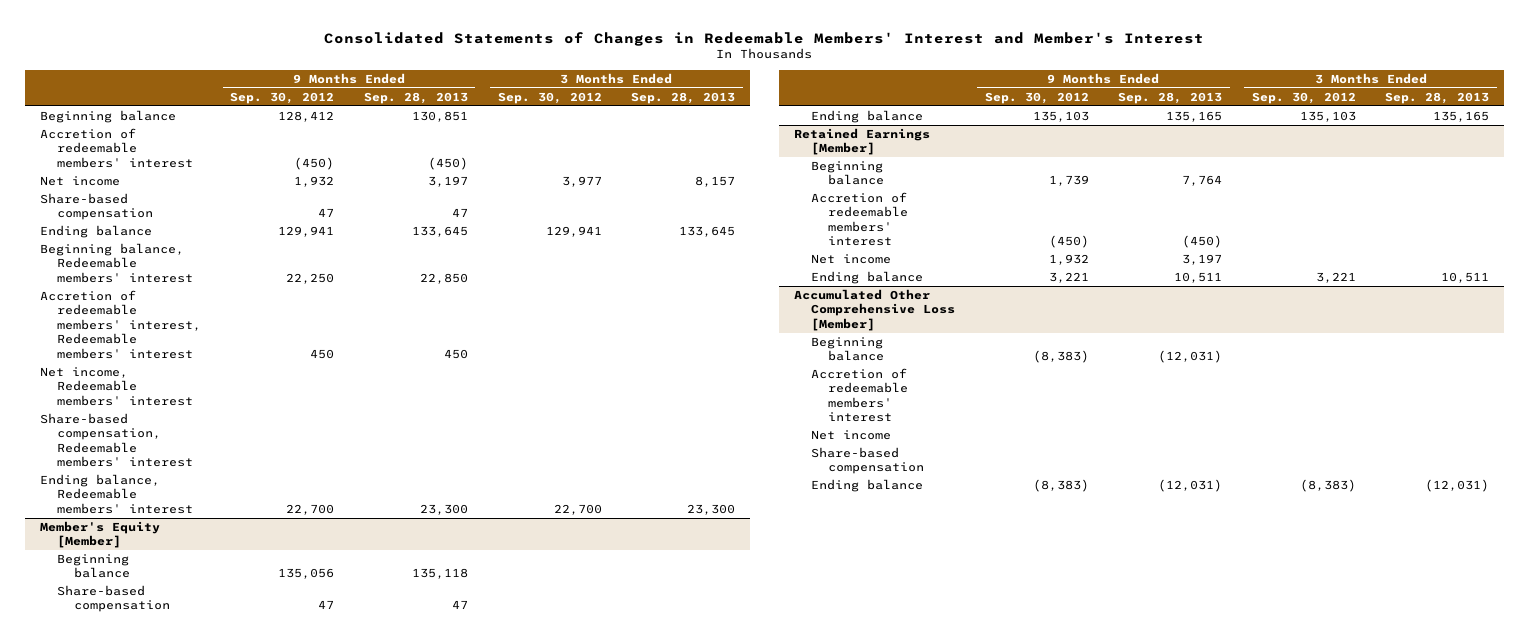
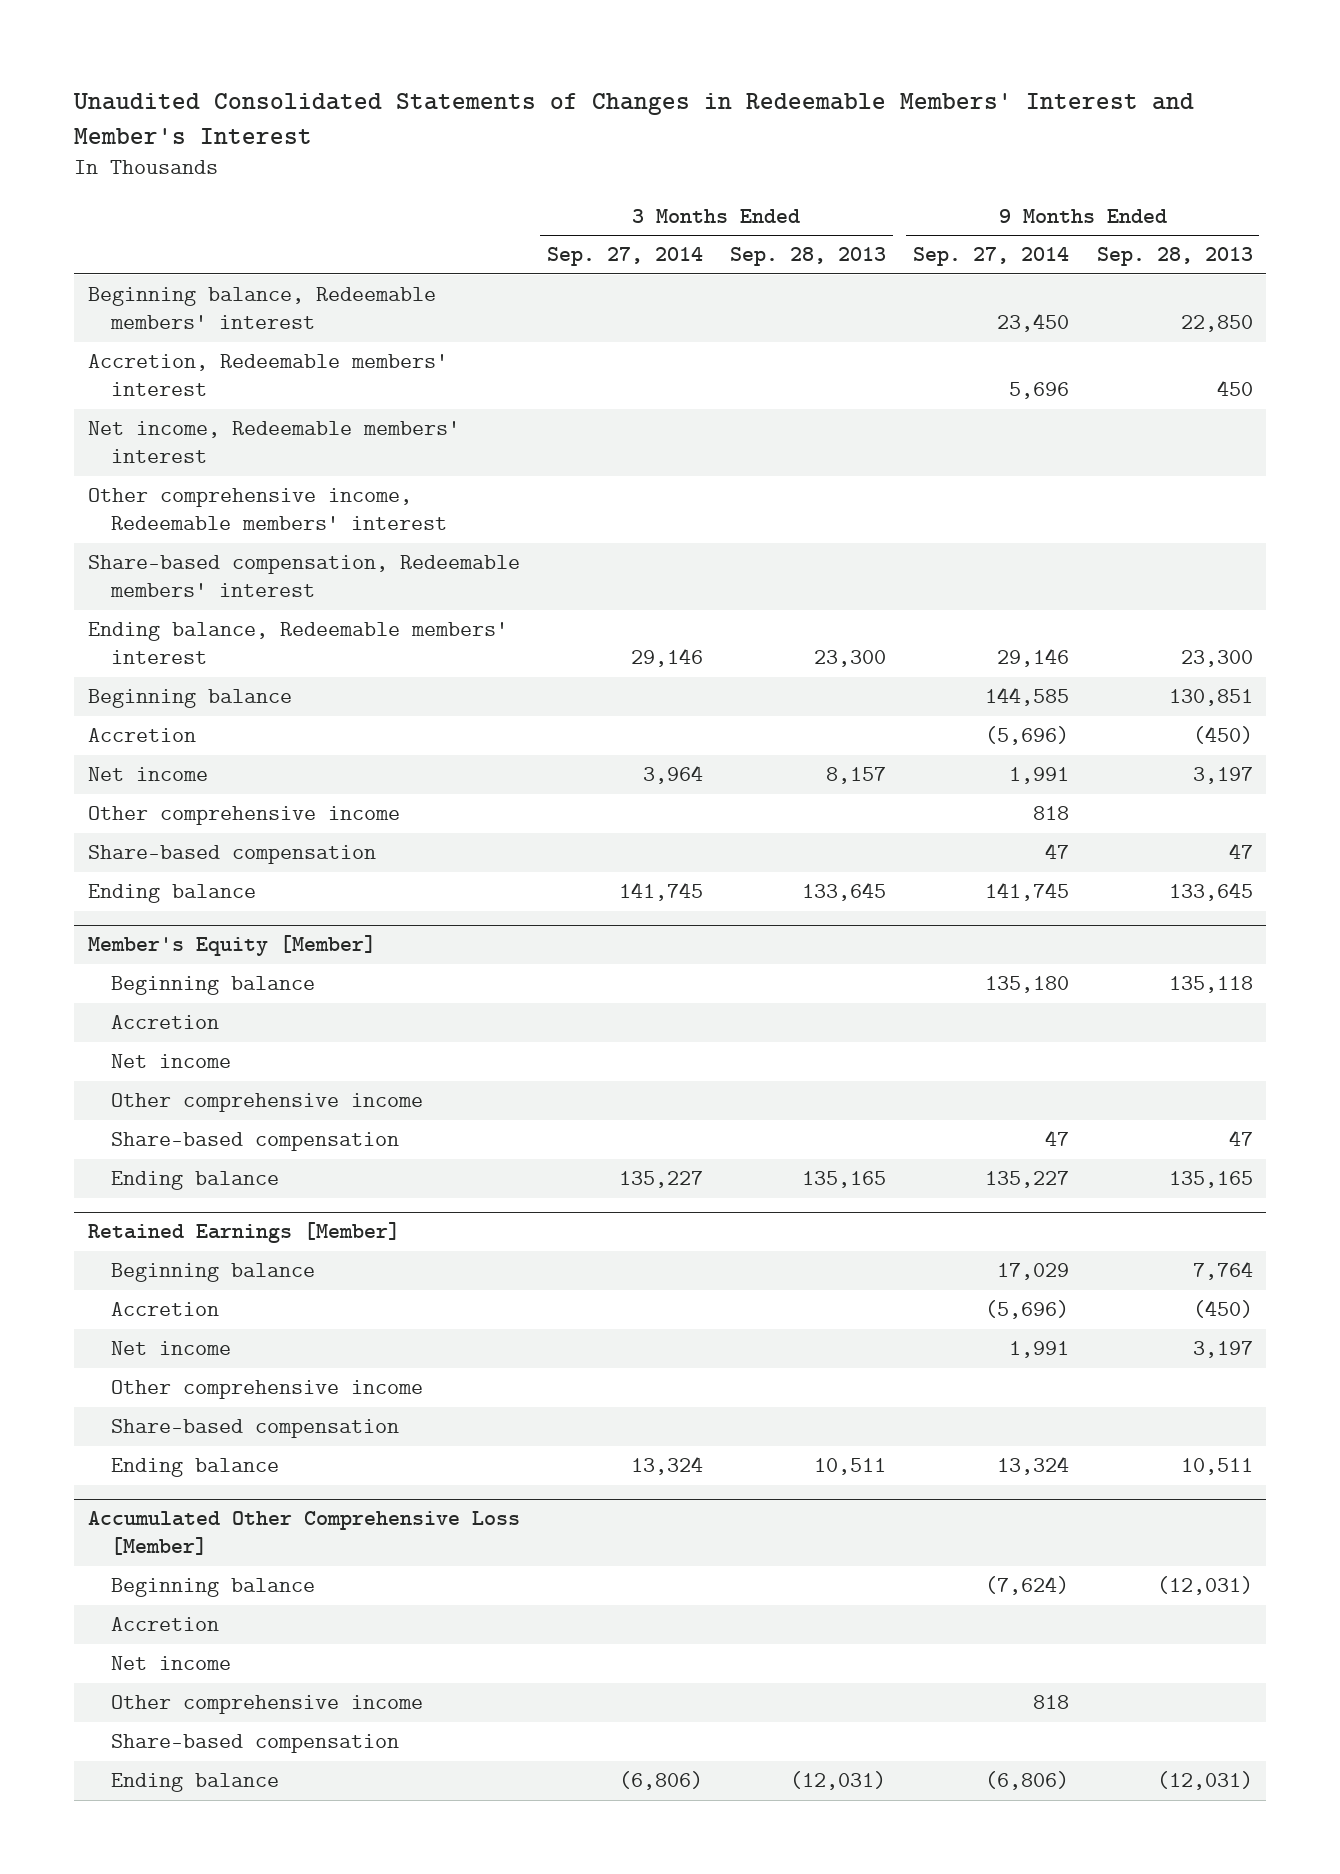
[324,31,1205,46] Consolidated Statements of Changes in Redeemable Members' Interest and Member's Interest -> [72,92,1194,144] Unaudited Consolidated Statements of Changes in Redeemable Members' Interest and Member's Interest
[230,91,335,104] Sep. 30, 2012 -> none
[497,91,602,104] Sep. 30, 2012 -> none
none -> [546,247,703,267] Sep. 27, 2014
none -> [913,247,1070,267] Sep. 27, 2014
[39,128,193,168] Accretion of redeemable members' interest -> none
[39,290,201,359] Accretion of redeemable members' interest, Redeemable members' interest -> [87,354,448,397] Accretion, Redeemable members' interest
none -> [87,488,447,531] Other comprehensive income, Redeemable members' interest
[39,110,176,124] Beginning balance -> [87,689,292,709] Beginning balance
none -> [87,728,196,743] Accretion
[39,176,120,187] Net income -> [87,767,208,782] Net income
none -> [87,806,400,826] Other comprehensive income
[39,193,153,221] Share-based compensation -> [87,845,376,865] Share-based compensation
[39,225,152,239] Ending balance -> [87,884,256,904] Ending balance
none -> [110,1015,219,1030] Accretion
none -> [110,1054,231,1069] Net income
none -> [110,1093,423,1113] Other comprehensive income
[811,192,909,247] Accretion of redeemable members' interest -> [110,1302,219,1317] Accretion
none -> [110,1380,423,1400] Other comprehensive income
none -> [110,1419,399,1439] Share-based compensation
[811,368,909,423] Accretion of redeemable members' interest -> [110,1617,219,1632] Accretion
none -> [110,1695,423,1715] Other comprehensive income

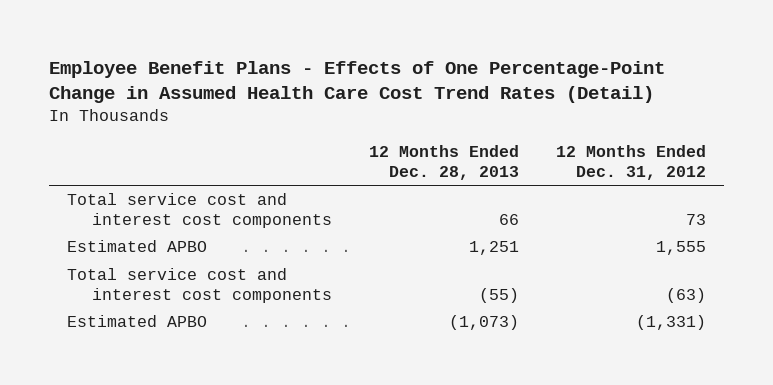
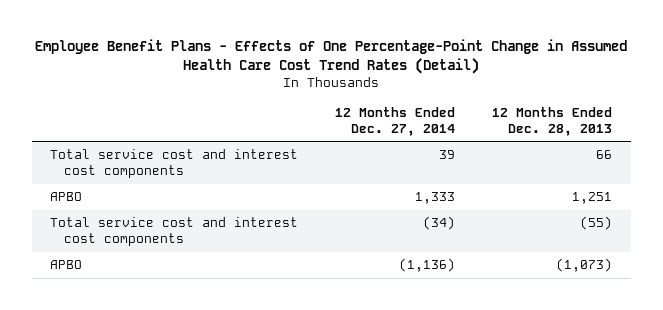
[555,145,706,180] 12 Months Ended Dec. 31, 2012 -> none
none -> [335,106,456,136] 12 Months Ended Dec. 27, 2014
[67,240,208,253] Estimated APBO -> [50,192,83,202] APBO
[67,315,208,328] Estimated APBO -> [50,260,83,270] APBO

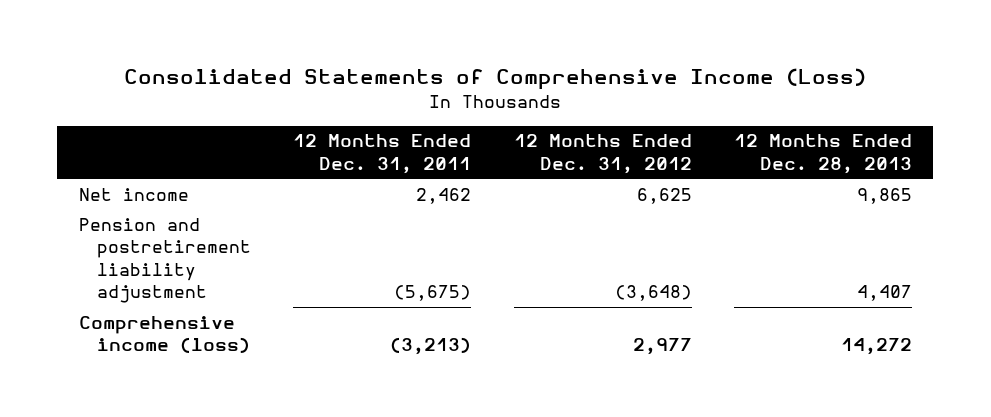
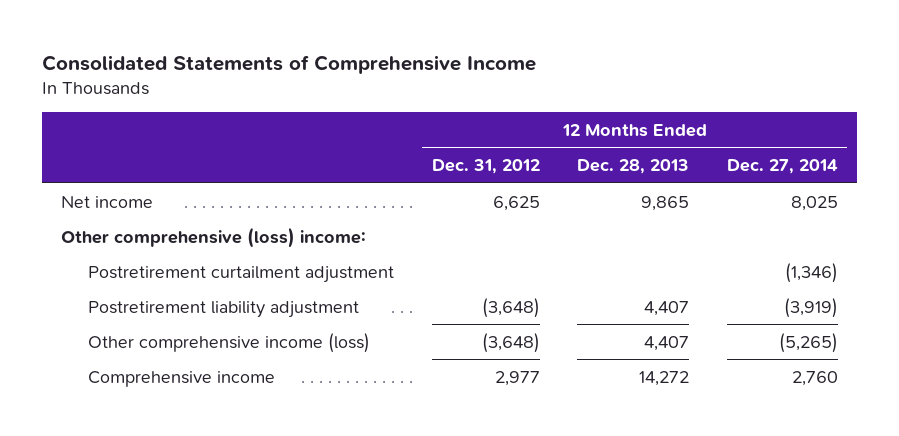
[124,68,867,91] Consolidated Statements of Comprehensive Income (Loss) -> [42,54,537,74] Consolidated Statements of Comprehensive Income
[293,134,472,174] 12 Months Ended Dec. 31, 2011 -> none
none -> [726,159,838,175] Dec. 27, 2014
none -> [60,226,366,248] Other comprehensive (loss) income:
none -> [87,265,394,283] Postretirement curtailment adjustment
[78,217,251,304] Pension and postretirement liability adjustment -> [87,300,359,318] Postretirement liability adjustment
none -> [87,332,370,353] Other comprehensive income (loss)
[78,315,250,354] Comprehensive income (loss) -> [87,370,275,387] Comprehensive income

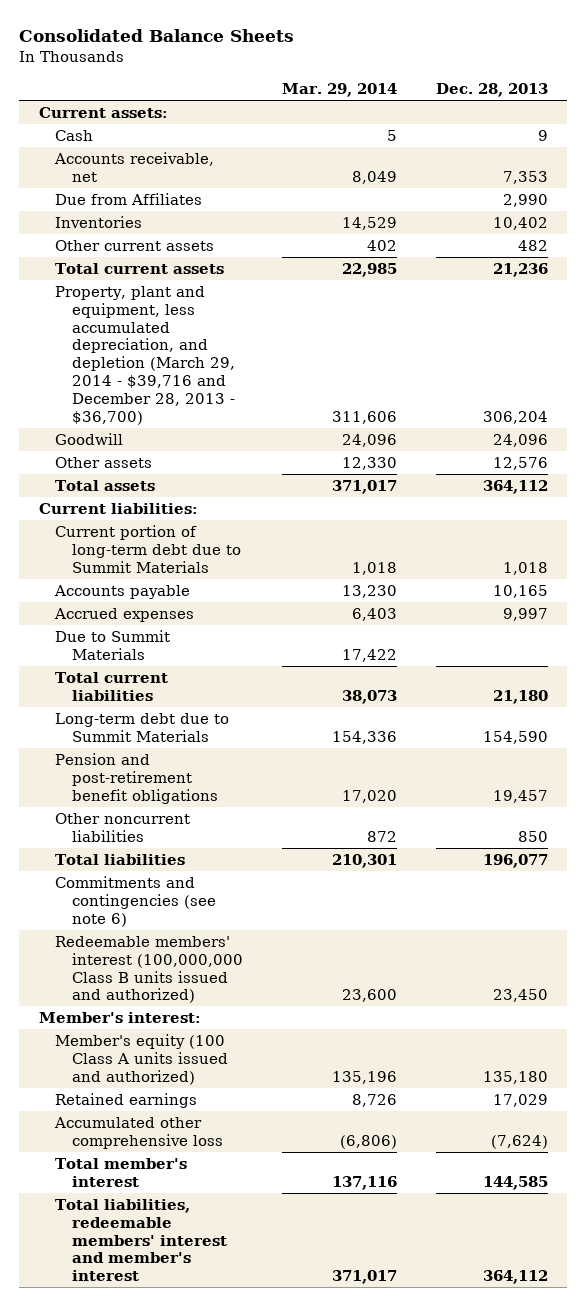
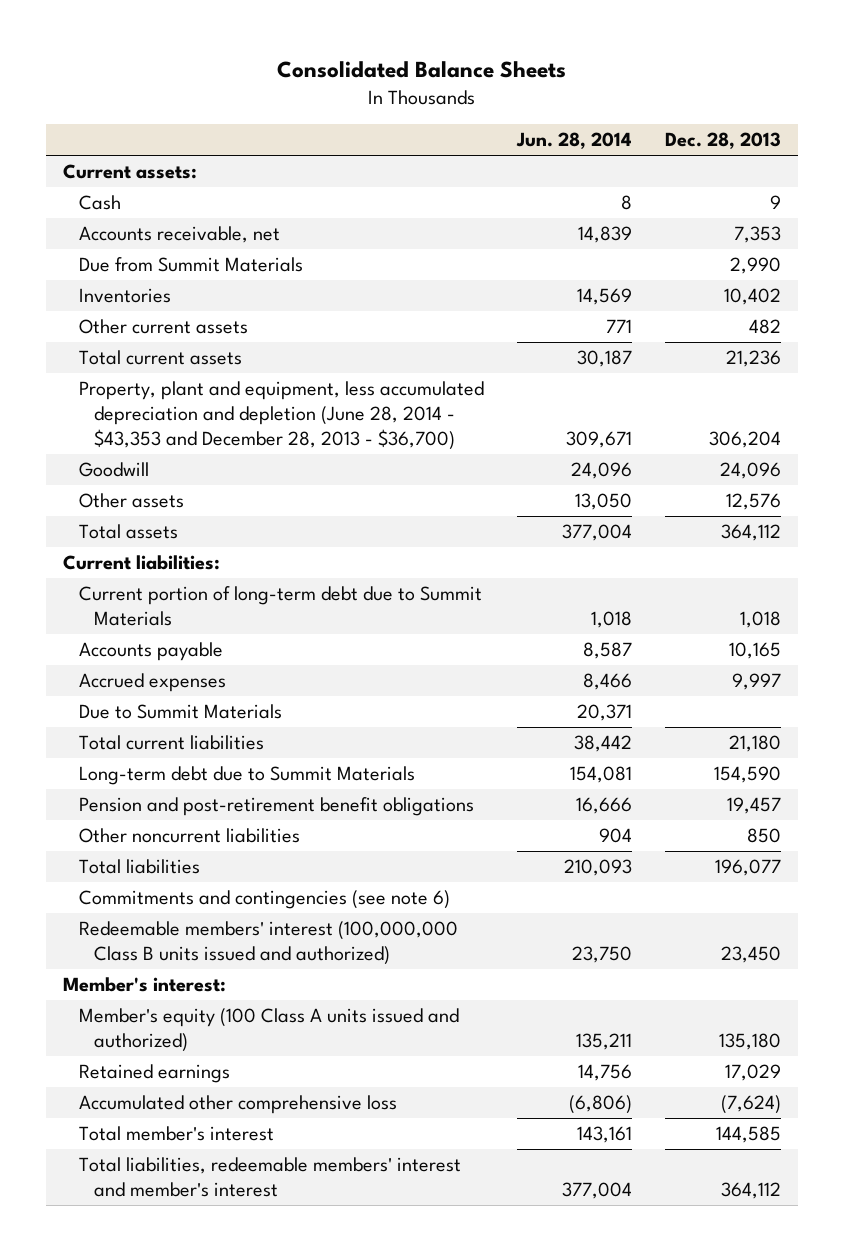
[281,83,397,98] Mar. 29, 2014 -> none
none -> [515,132,632,150] Jun. 28, 2014
[55,192,203,205] Due from Affiliates -> [78,257,303,273] Due from Summit Materials
[55,285,235,425] Property, plant and equipment, less accumulated depreciation, and depletion (March 29, 2014 - $39,716 and December 28, 2013 - $36,700) -> [78,381,484,451] Property, plant and equipment, less accumulated depreciation and depletion (June 28, 2014 - $43,353 and December 28, 2013 - $36,700)

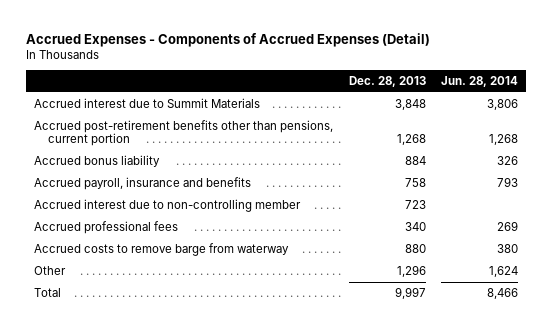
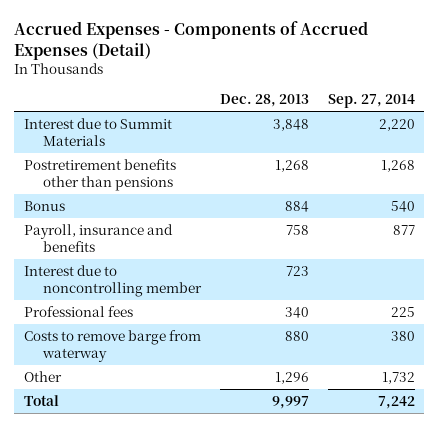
[441,76,519,88] Jun. 28, 2014 -> none
none -> [327,94,415,109] Sep. 27, 2014
[33,97,260,108] Accrued interest due to Summit Materials -> [23,118,172,146] Interest due to Summit Materials
[33,119,333,147] Accrued post-retirement benefits other than pensions, current portion -> [23,159,176,191] Postretirement benefits other than pensions
[33,154,160,167] Accrued bonus liability -> [23,201,65,212] Bonus
[33,176,251,190] Accrued payroll, insurance and benefits -> [23,224,173,252] Payroll, insurance and benefits
[33,198,301,212] Accrued interest due to non-controlling member -> [23,265,203,297] Interest due to noncontrolling member
[33,220,178,234] Accrued professional fees -> [23,306,133,318] Professional fees
[33,242,289,256] Accrued costs to remove barge from waterway -> [23,330,201,362] Costs to remove barge from waterway

